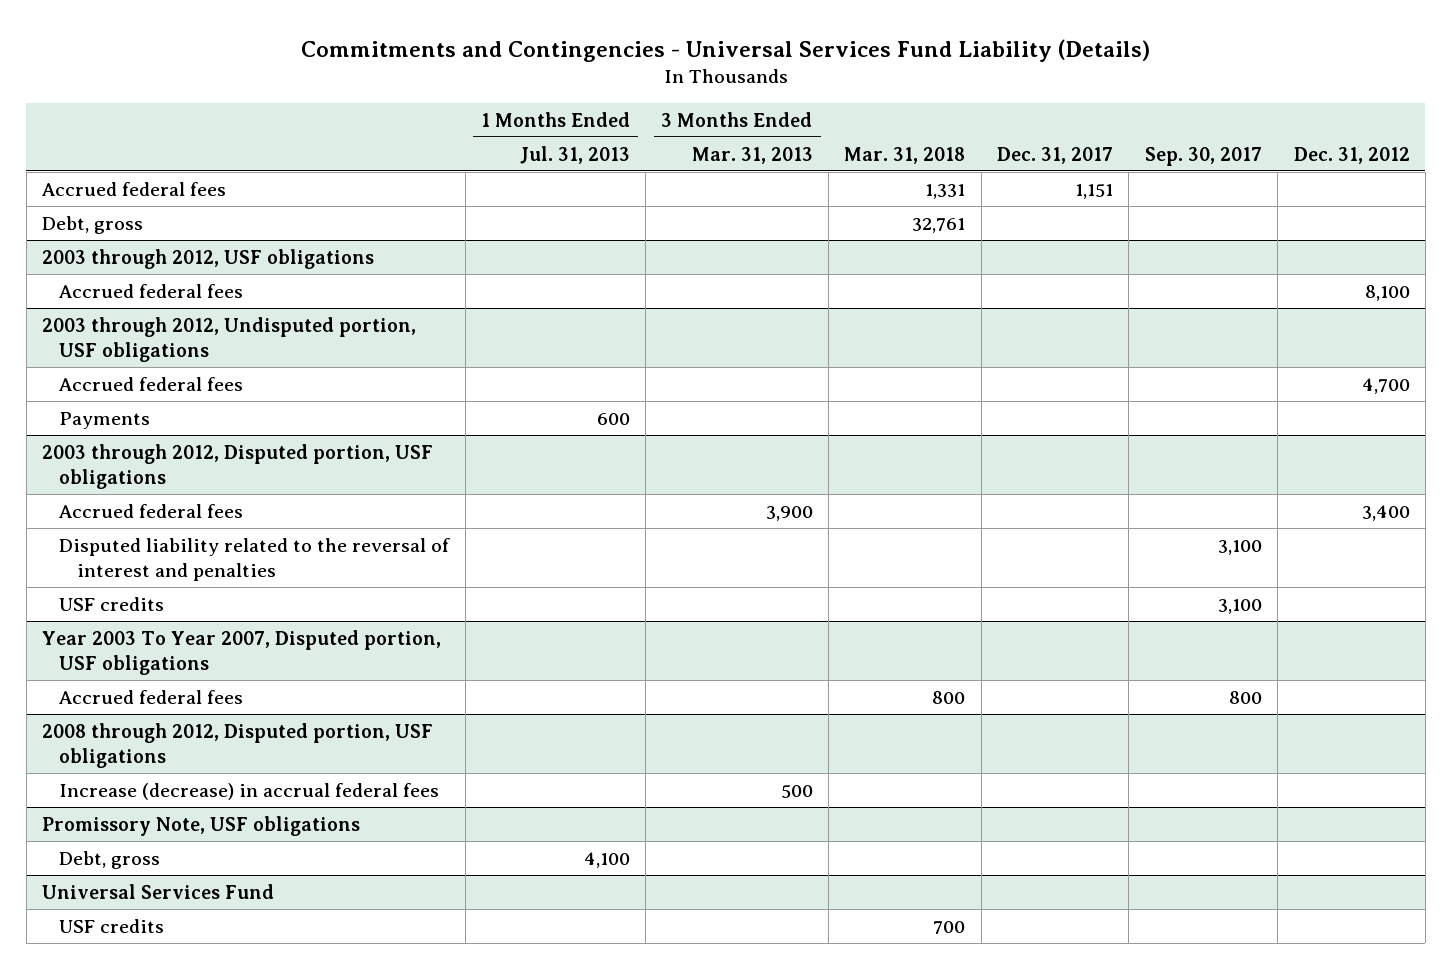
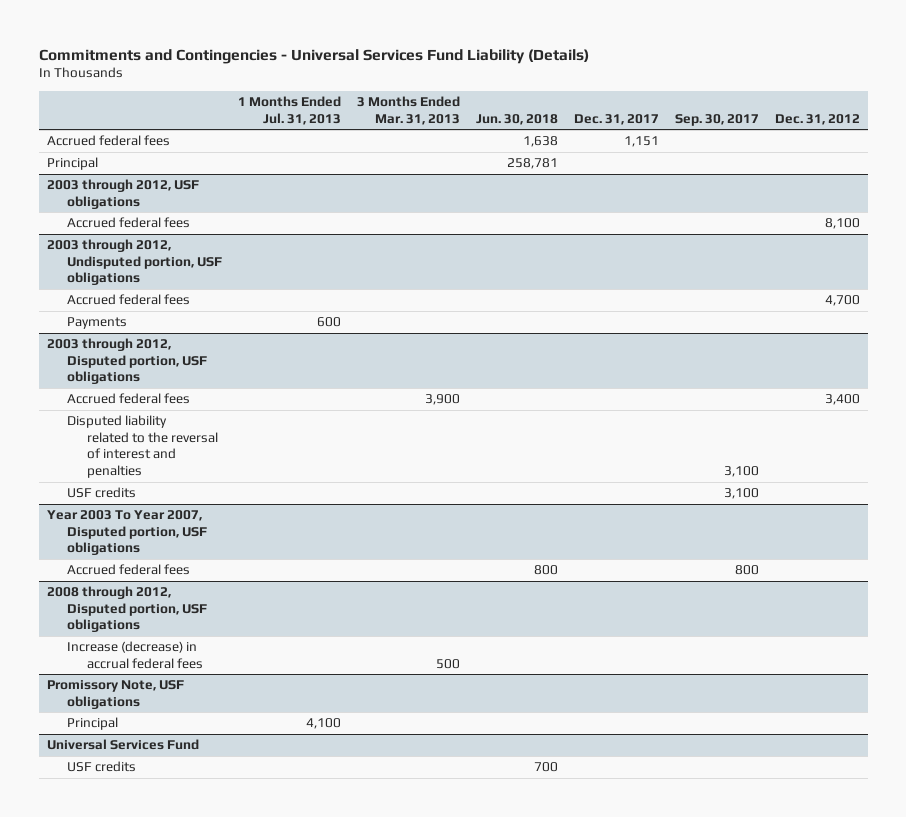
[844,146,966,164] Mar. 31, 2018 -> none
none -> [475,113,558,125] Jun. 30, 2018
[42,215,144,234] Debt, gross -> [46,157,98,171] Principal
[59,850,161,869] Debt, gross -> [66,717,118,731] Principal

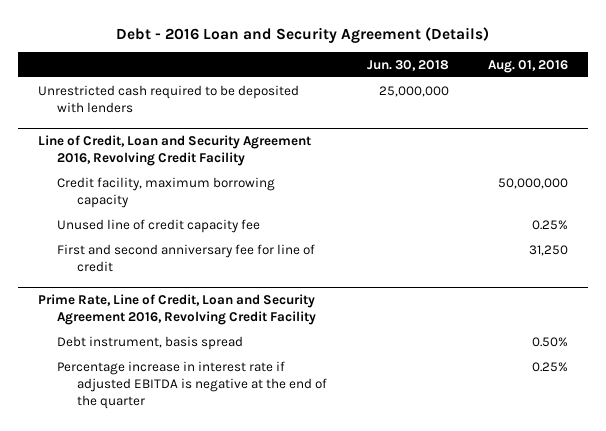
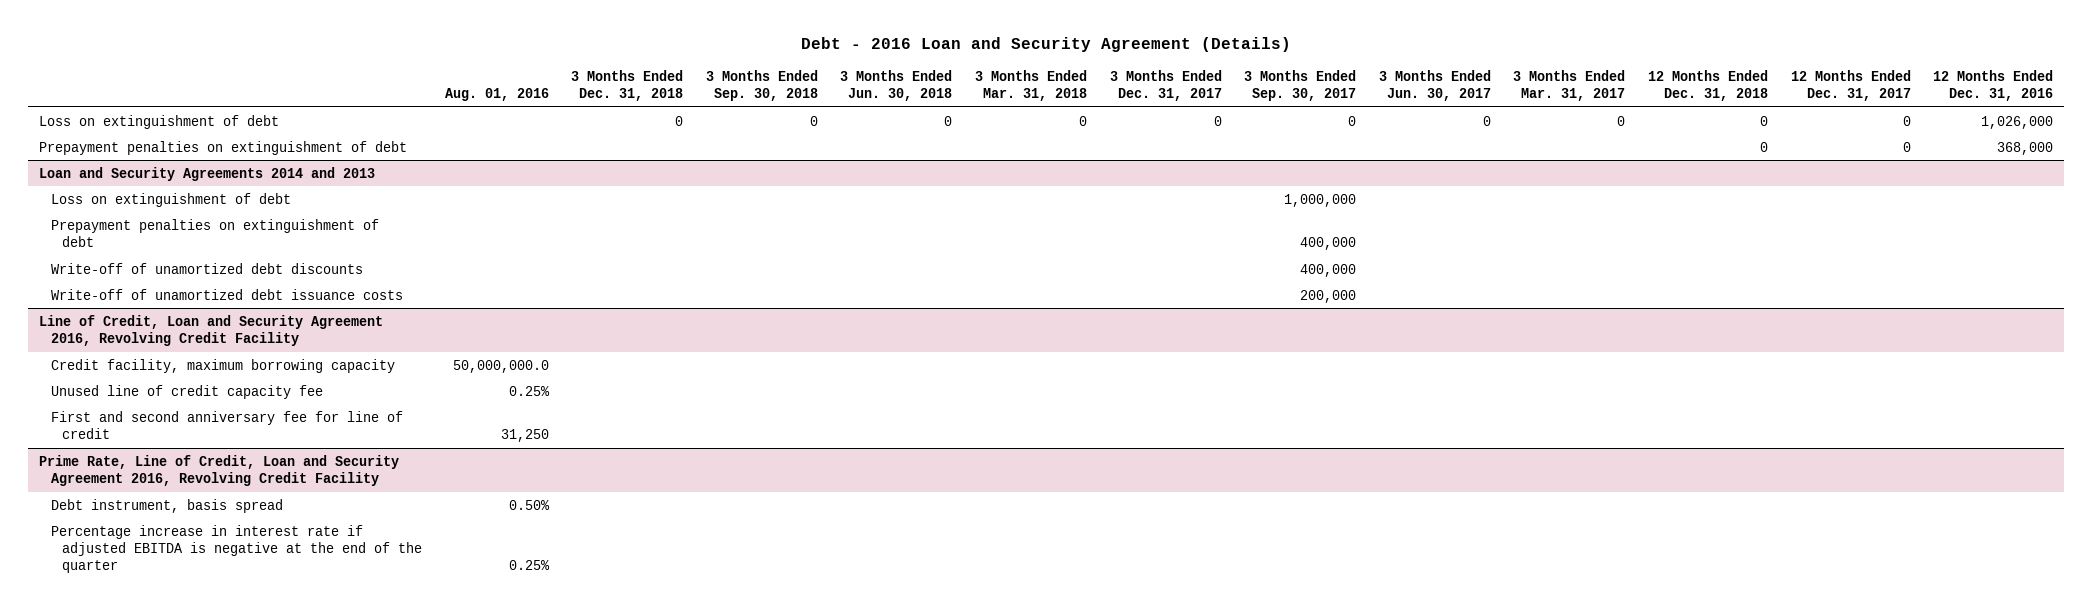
[366,59,449,71] Jun. 30, 2018 -> none
none -> [571,69,684,101] 3 Months Ended Dec. 31, 2018
none -> [705,69,818,101] 3 Months Ended Sep. 30, 2018
none -> [840,69,953,101] 3 Months Ended Jun. 30, 2018
none -> [974,69,1087,101] 3 Months Ended Mar. 31, 2018
none -> [1109,69,1222,101] 3 Months Ended Dec. 31, 2017
none -> [1244,69,1357,101] 3 Months Ended Sep. 30, 2017
none -> [1378,69,1491,101] 3 Months Ended Jun. 30, 2017
none -> [1513,69,1626,101] 3 Months Ended Mar. 31, 2017
none -> [1647,69,1768,101] 12 Months Ended Dec. 31, 2018
none -> [1790,69,1911,101] 12 Months Ended Dec. 31, 2017
none -> [1933,69,2054,101] 12 Months Ended Dec. 31, 2016
[37,84,299,113] Unrestricted cash required to be deposited with lenders -> none
none -> [39,114,280,129] Loss on extinguishment of debt
none -> [39,140,408,155] Prepayment penalties on extinguishment of debt
none -> [39,166,376,181] Loan and Security Agreements 2014 and 2013
none -> [50,192,291,207] Loss on extinguishment of debt
none -> [50,218,379,248] Prepayment penalties on extinguishment of debt
none -> [50,262,363,274] Write-off of unamortized debt discounts
none -> [50,288,403,300] Write-off of unamortized debt issuance costs
[498,177,569,189] 50,000,000 -> [452,359,549,373] 50,000,000.0

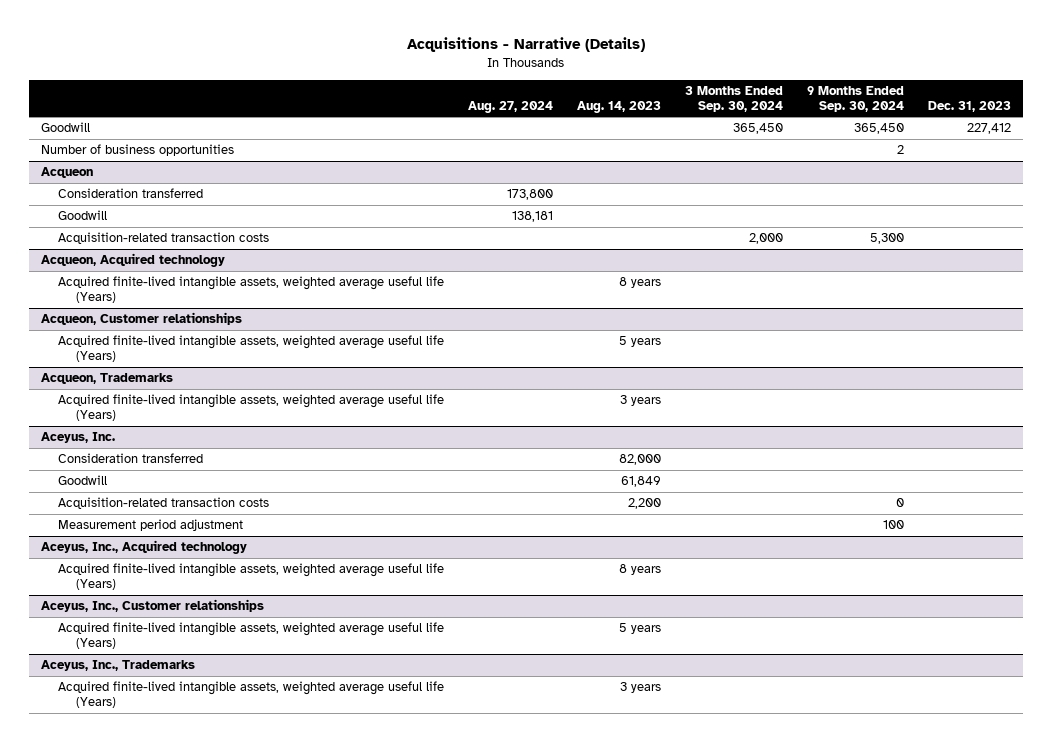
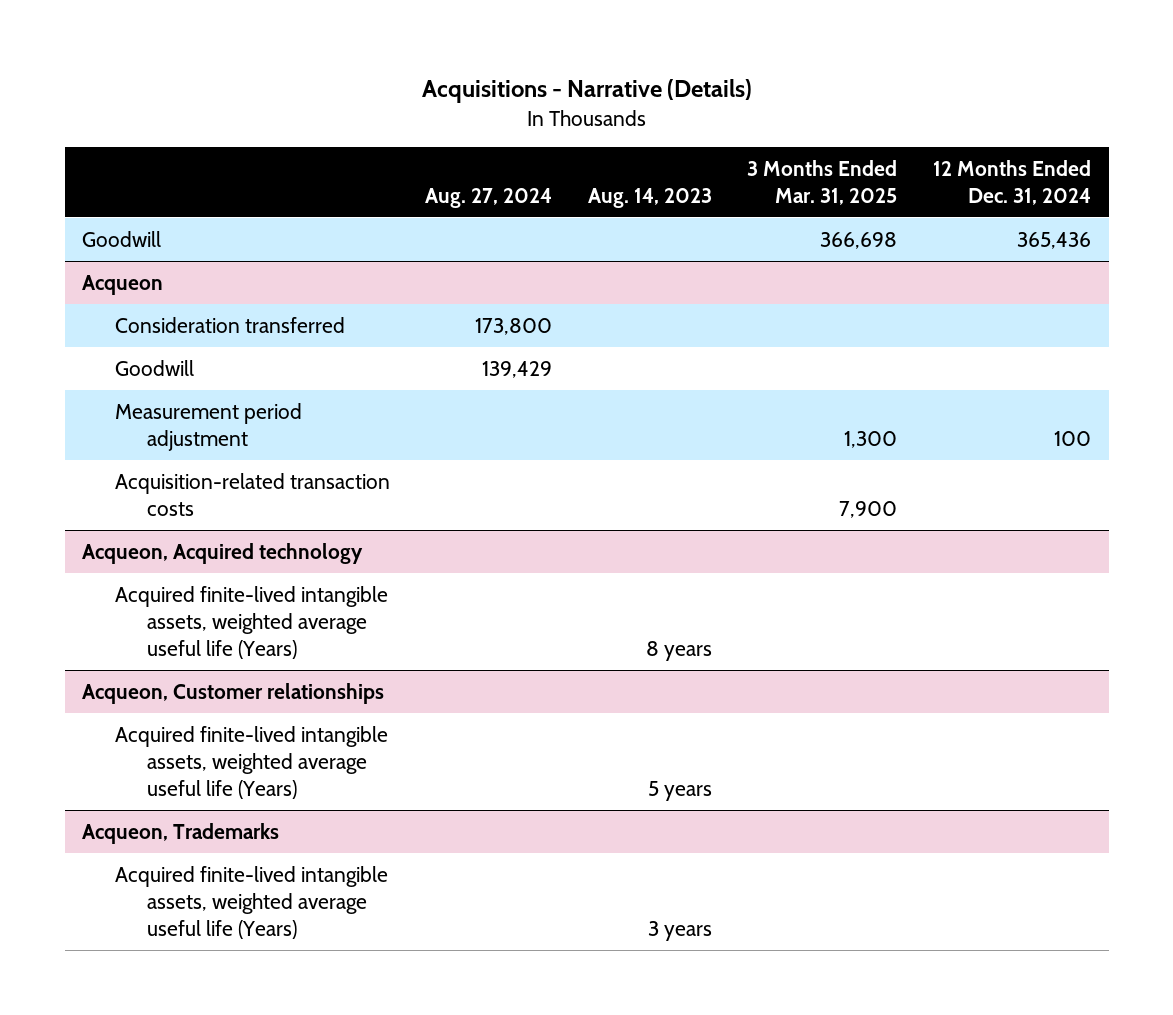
[684,85,783,112] 3 Months Ended Sep. 30, 2024 -> none
[806,85,904,112] 9 Months Ended Sep. 30, 2024 -> none
[927,100,1011,112] Dec. 31, 2023 -> none
none -> [747,159,898,205] 3 Months Ended Mar. 31, 2025
none -> [932,159,1091,205] 12 Months Ended Dec. 31, 2024
[40,144,234,157] Number of business opportunities -> none
[512,211,554,223] 138,181 -> [482,360,553,378] 139,429
none -> [114,402,302,452] Measurement period adjustment
[40,432,115,444] Aceyus, Inc. -> none
[58,453,204,464] Consideration transferred -> none
[58,475,108,486] Goodwill -> none
[58,497,270,510] Acquisition-related transaction costs -> none
[58,519,244,532] Measurement period adjustment -> none
[40,540,247,555] Aceyus, Inc., Acquired technology -> none
[58,563,445,591] Acquired finite-lived intangible assets, weighted average useful life (Years) -> none
[40,599,264,613] Aceyus, Inc., Customer relationships -> none
[58,622,445,650] Acquired finite-lived intangible assets, weighted average useful life (Years) -> none
[40,660,195,672] Aceyus, Inc., Trademarks -> none
[58,681,445,709] Acquired finite-lived intangible assets, weighted average useful life (Years) -> none

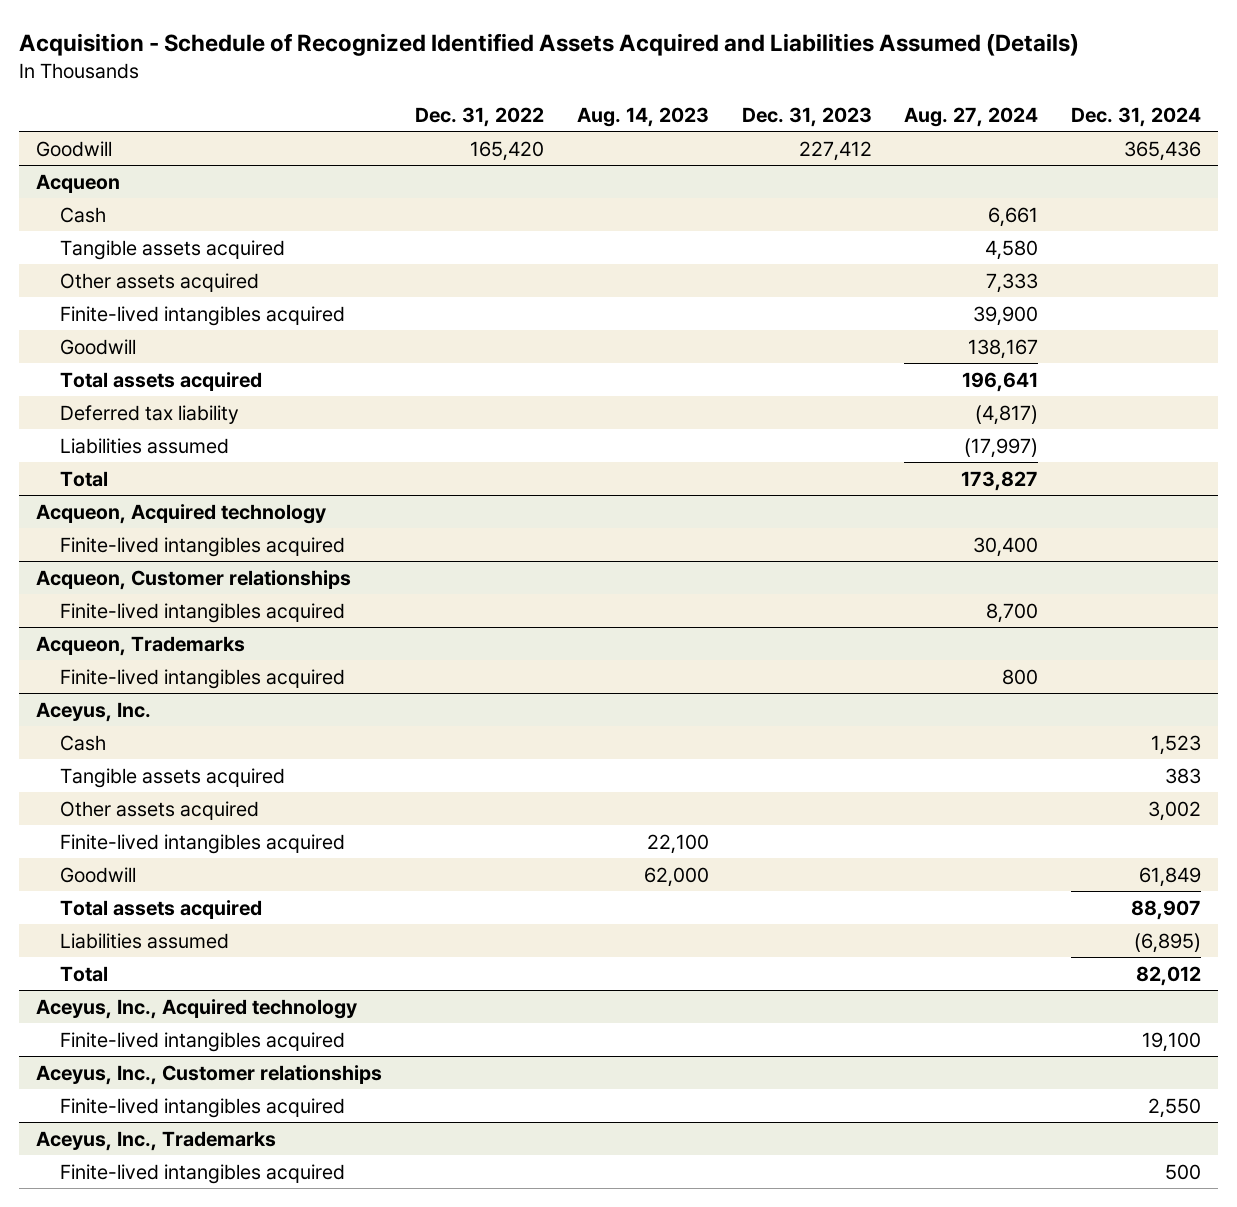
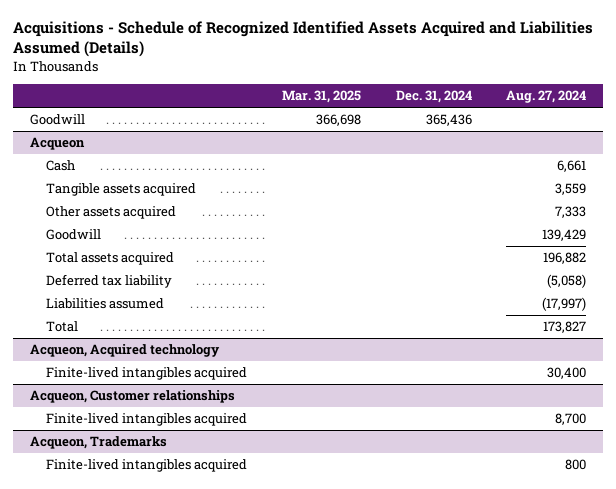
[19,32,1080,56] Acquisition - Schedule of Recognized Identified Assets Acquired and Liabilities Assumed (Details) -> [12,21,593,58] Acquisitions - Schedule of Recognized Identified Assets Acquired and Liabilities Assumed (Details)
[414,106,544,127] Dec. 31, 2022 -> none
[576,106,709,127] Aug. 14, 2023 -> none
[741,106,872,127] Dec. 31, 2023 -> none
none -> [282,90,362,104] Mar. 31, 2025
[985,239,1039,260] 4,580 -> [555,183,587,196] 3,559
[60,305,346,326] Finite-lived intangibles acquired -> none
[968,338,1039,359] 138,167 -> [542,229,587,242] 139,429
[962,371,1039,392] 196,641 -> [543,252,587,265] 196,882
[975,404,1039,425] (4,817) -> [547,274,587,289] (5,058)
[35,701,151,722] Aceyus, Inc. -> none
[60,734,107,751] Cash -> none
[60,767,286,788] Tangible assets acquired -> none
[60,800,260,820] Other assets acquired -> none
[60,833,346,854] Finite-lived intangibles acquired -> none
[60,866,137,883] Goodwill -> none
[60,899,263,919] Total assets acquired -> none
[60,932,230,949] Liabilities assumed -> none
[60,965,109,982] Total -> none
[35,998,357,1019] Aceyus, Inc., Acquired technology -> none
[60,1031,346,1052] Finite-lived intangibles acquired -> none
[35,1064,382,1085] Aceyus, Inc., Customer relationships -> none
[60,1097,346,1118] Finite-lived intangibles acquired -> none
[35,1130,276,1151] Aceyus, Inc., Trademarks -> none
[60,1163,346,1184] Finite-lived intangibles acquired -> none

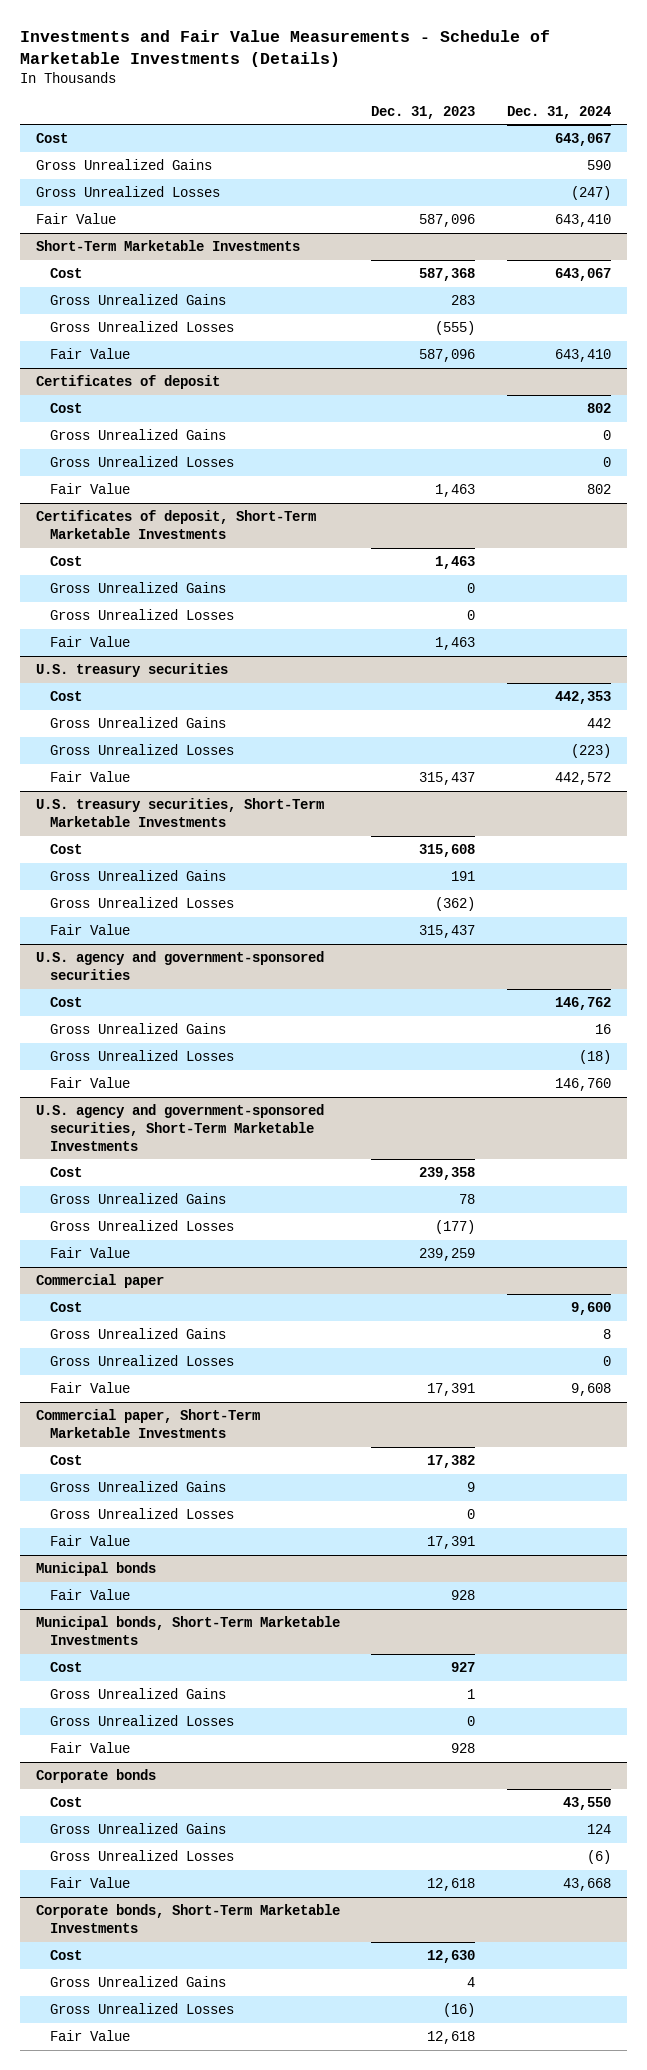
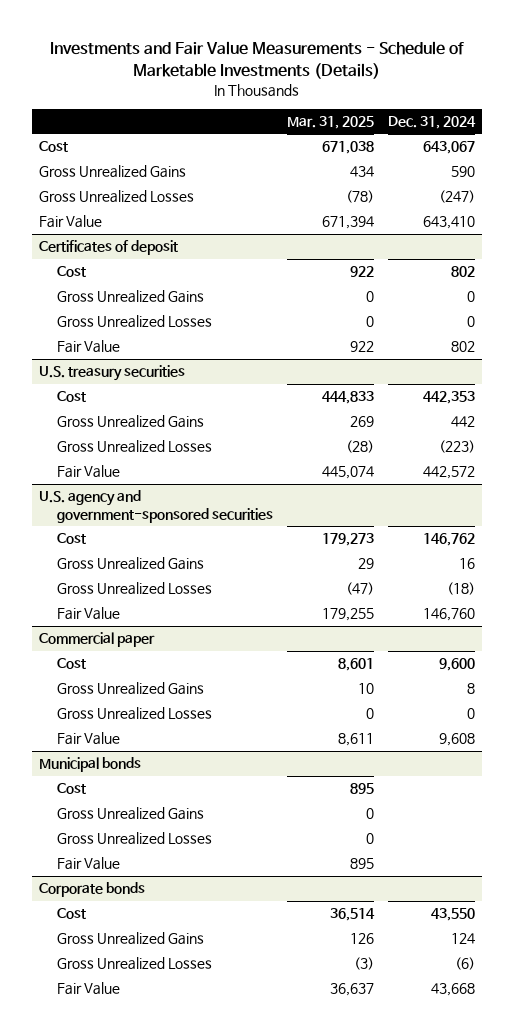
[371,105,476,119] Dec. 31, 2023 -> none
none -> [287,115,375,129] Mar. 31, 2025
[35,240,300,252] Short-Term Marketable Investments -> none
[50,268,83,279] Cost -> none
[50,294,227,306] Gross Unrealized Gains -> none
[50,321,235,333] Gross Unrealized Losses -> none
[50,348,131,360] Fair Value -> none
[35,510,316,539] Certificates of deposit, Short-Term Marketable Investments -> none
[50,556,83,567] Cost -> none
[50,582,227,594] Gross Unrealized Gains -> none
[50,609,235,621] Gross Unrealized Losses -> none
[50,636,131,648] Fair Value -> none
[35,798,324,827] U.S. treasury securities, Short-Term Marketable Investments -> none
[50,844,83,855] Cost -> none
[50,870,227,882] Gross Unrealized Gains -> none
[50,897,235,909] Gross Unrealized Losses -> none
[50,924,131,936] Fair Value -> none
[35,1104,324,1151] U.S. agency and government-sponsored securities, Short-Term Marketable Investments -> none
[50,1167,83,1178] Cost -> none
[50,1193,227,1205] Gross Unrealized Gains -> none
[50,1220,235,1232] Gross Unrealized Losses -> none
[50,1247,131,1259] Fair Value -> none
[35,1409,260,1438] Commercial paper, Short-Term Marketable Investments -> none
[50,1455,83,1466] Cost -> none
[50,1481,227,1493] Gross Unrealized Gains -> none
[50,1508,235,1520] Gross Unrealized Losses -> none
[50,1535,131,1547] Fair Value -> none
none -> [56,783,86,795] Cost
none -> [56,807,204,821] Gross Unrealized Gains
none -> [56,832,212,846] Gross Unrealized Losses
[35,1616,340,1645] Municipal bonds, Short-Term Marketable Investments -> none
[50,1662,83,1673] Cost -> none
[50,1688,227,1700] Gross Unrealized Gains -> none
[50,1715,235,1727] Gross Unrealized Losses -> none
[50,1742,131,1754] Fair Value -> none
[35,1904,340,1933] Corporate bonds, Short-Term Marketable Investments -> none
[50,1950,83,1961] Cost -> none
[50,1976,227,1988] Gross Unrealized Gains -> none
[50,2003,235,2015] Gross Unrealized Losses -> none
[50,2030,131,2042] Fair Value -> none

